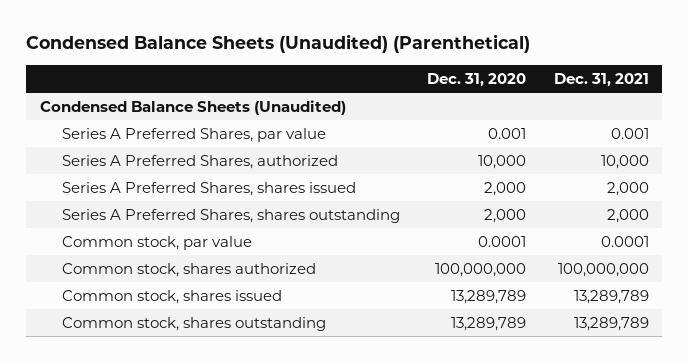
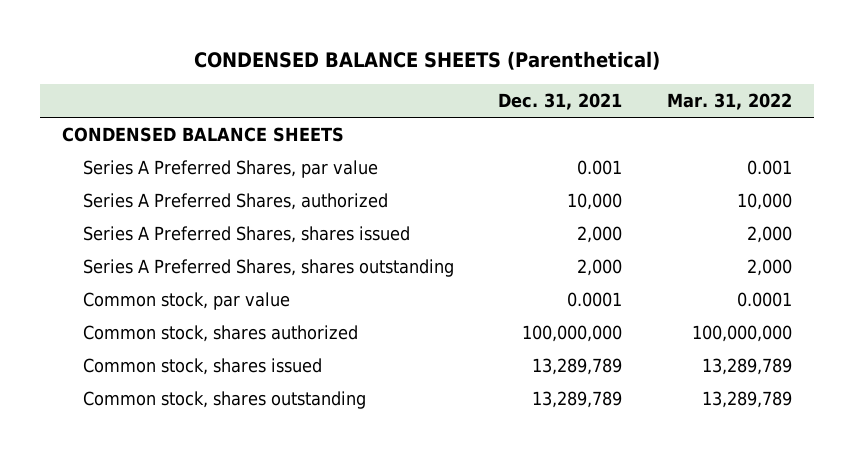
[25,34,530,54] Condensed Balance Sheets (Unaudited) (Parenthetical) -> [193,50,660,70] CONDENSED BALANCE SHEETS (Parenthetical)
[427,72,527,87] Dec. 31, 2020 -> none
none -> [666,92,792,110] Mar. 31, 2022
[39,100,346,116] Condensed Balance Sheets (Unaudited) -> [61,126,344,142] CONDENSED BALANCE SHEETS

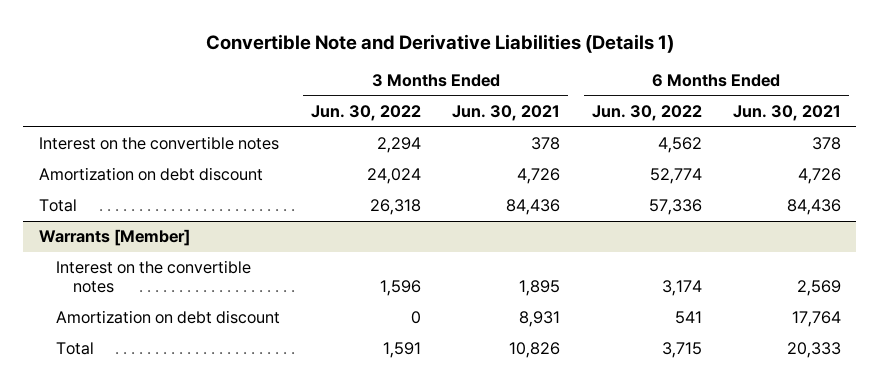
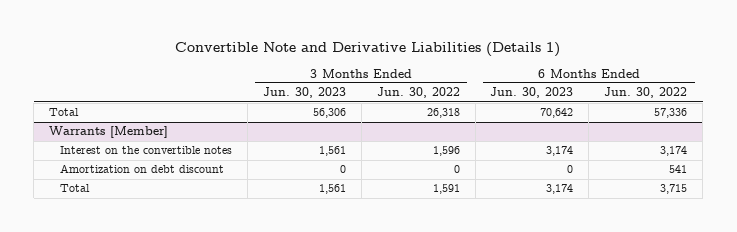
[452,105,561,122] Jun. 30, 2021 -> none
[732,105,841,122] Jun. 30, 2021 -> none
none -> [262,87,346,99] Jun. 30, 2023
none -> [490,87,574,99] Jun. 30, 2023
[38,136,279,151] Interest on the convertible notes -> none
[38,167,263,182] Amortization on debt discount -> none

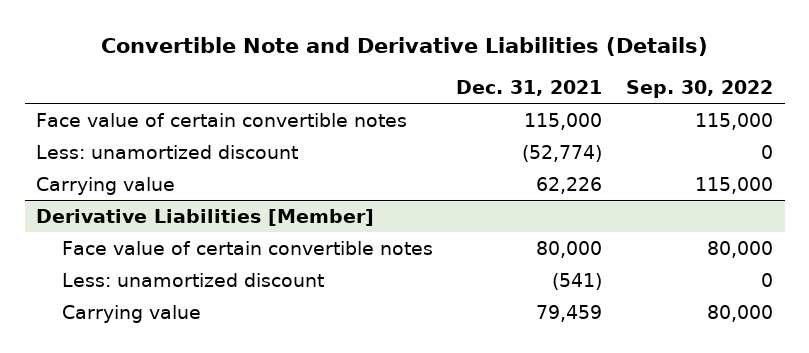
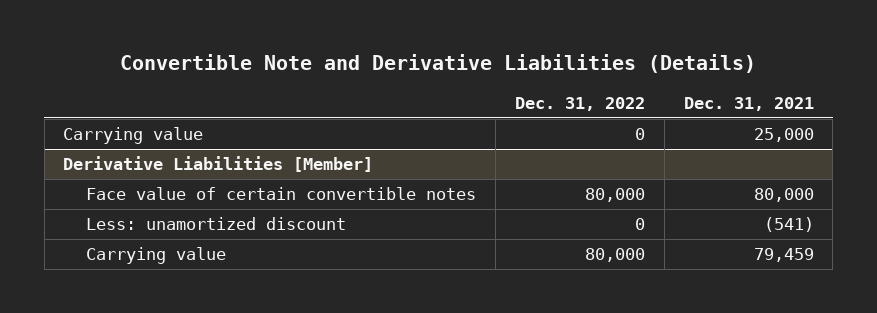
[625,80,773,99] Sep. 30, 2022 -> none
none -> [514,96,645,111] Dec. 31, 2022
[36,112,408,127] Face value of certain convertible notes -> none
[36,144,299,159] Less: unamortized discount -> none
[536,176,603,194] 62,226 -> [753,128,814,143] 25,000

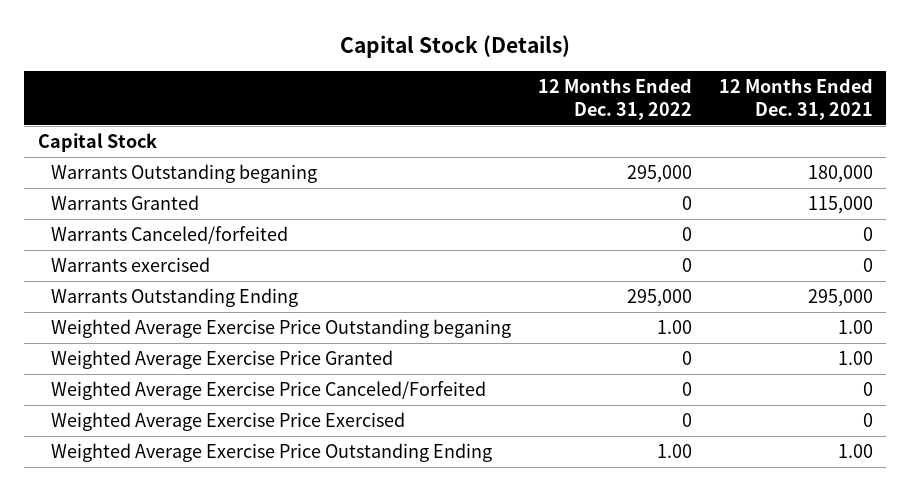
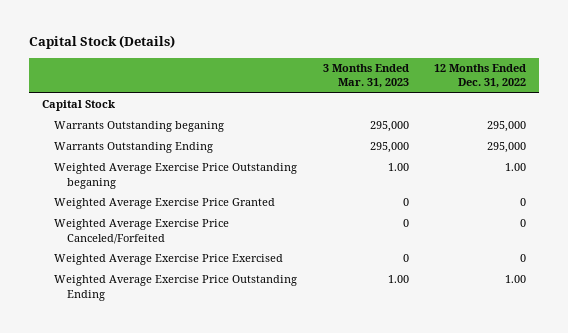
[718,77,873,120] 12 Months Ended Dec. 31, 2021 -> none
none -> [322,63,409,89] 3 Months Ended Mar. 31, 2023
[50,195,199,211] Warrants Granted -> none
[50,226,288,245] Warrants Canceled/forfeited -> none
[50,257,210,273] Warrants exercised -> none

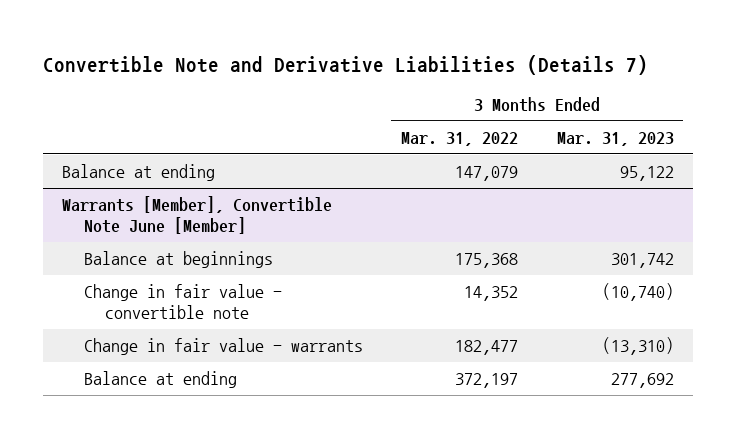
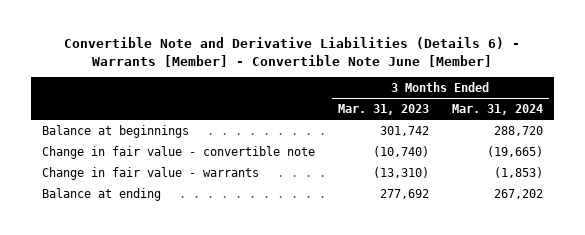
[43,54,649,75] Convertible Note and Derivative Liabilities (Details 7) -> [64,37,521,68] Convertible Note and Derivative Liabilities (Details 6) - Warrants [Member] - Convertible Note June [Member]
[401,132,519,147] Mar. 31, 2022 -> none
none -> [451,104,543,116] Mar. 31, 2024
[62,164,216,182] Balance at ending -> none
[62,196,333,235] Warrants [Member], Convertible Note June [Member] -> none

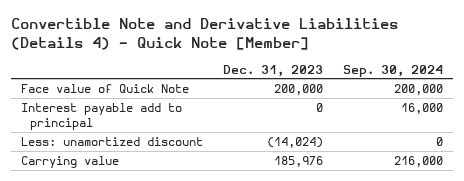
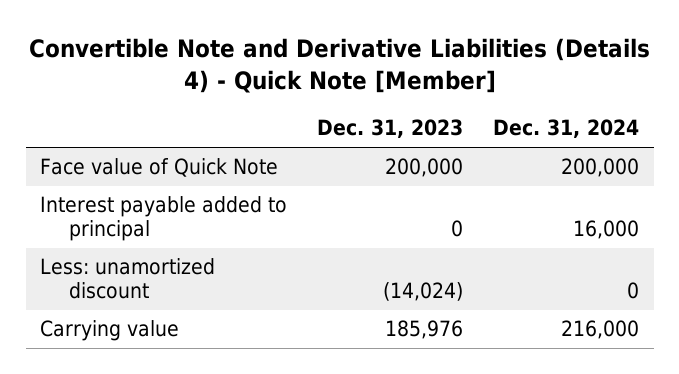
[343,64,444,77] Sep. 30, 2024 -> none
none -> [492,119,639,139] Dec. 31, 2024
[20,102,182,130] Interest payable add to principal -> [40,196,288,242] Interest payable added to principal

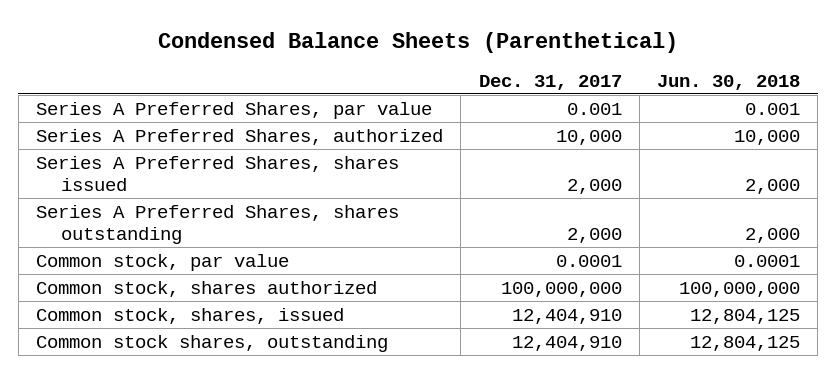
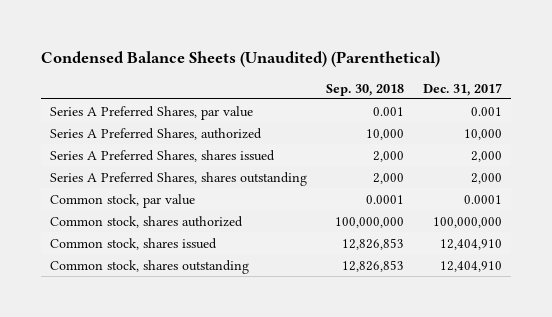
[158,31,679,53] Condensed Balance Sheets (Parenthetical) -> [40,50,440,67] Condensed Balance Sheets (Unaudited) (Parenthetical)
[657,74,801,90] Jun. 30, 2018 -> none
none -> [325,83,404,96] Sep. 30, 2018
[35,307,344,324] Common stock, shares, issued -> [50,237,218,250] Common stock, shares issued
[35,334,388,352] Common stock shares, outstanding -> [50,259,250,274] Common stock, shares outstanding

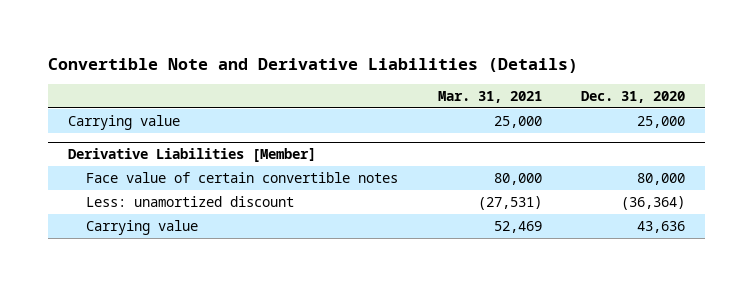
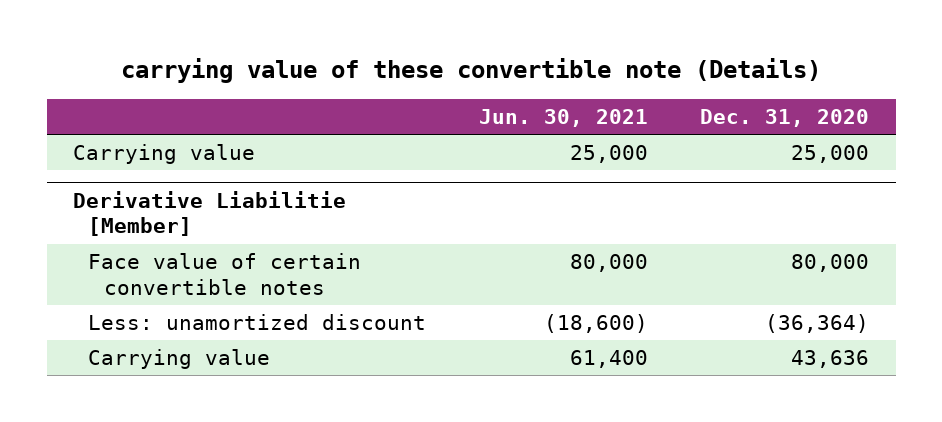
[47,57,578,73] Convertible Note and Derivative Liabilities (Details) -> [121,58,822,84] carrying value of these convertible note (Details)
[437,90,542,103] Mar. 31, 2021 -> none
none -> [478,108,648,127] Jun. 30, 2021
[67,147,316,162] Derivative Liabilities [Member] -> [72,190,346,237] Derivative Liabilitie [Member]

